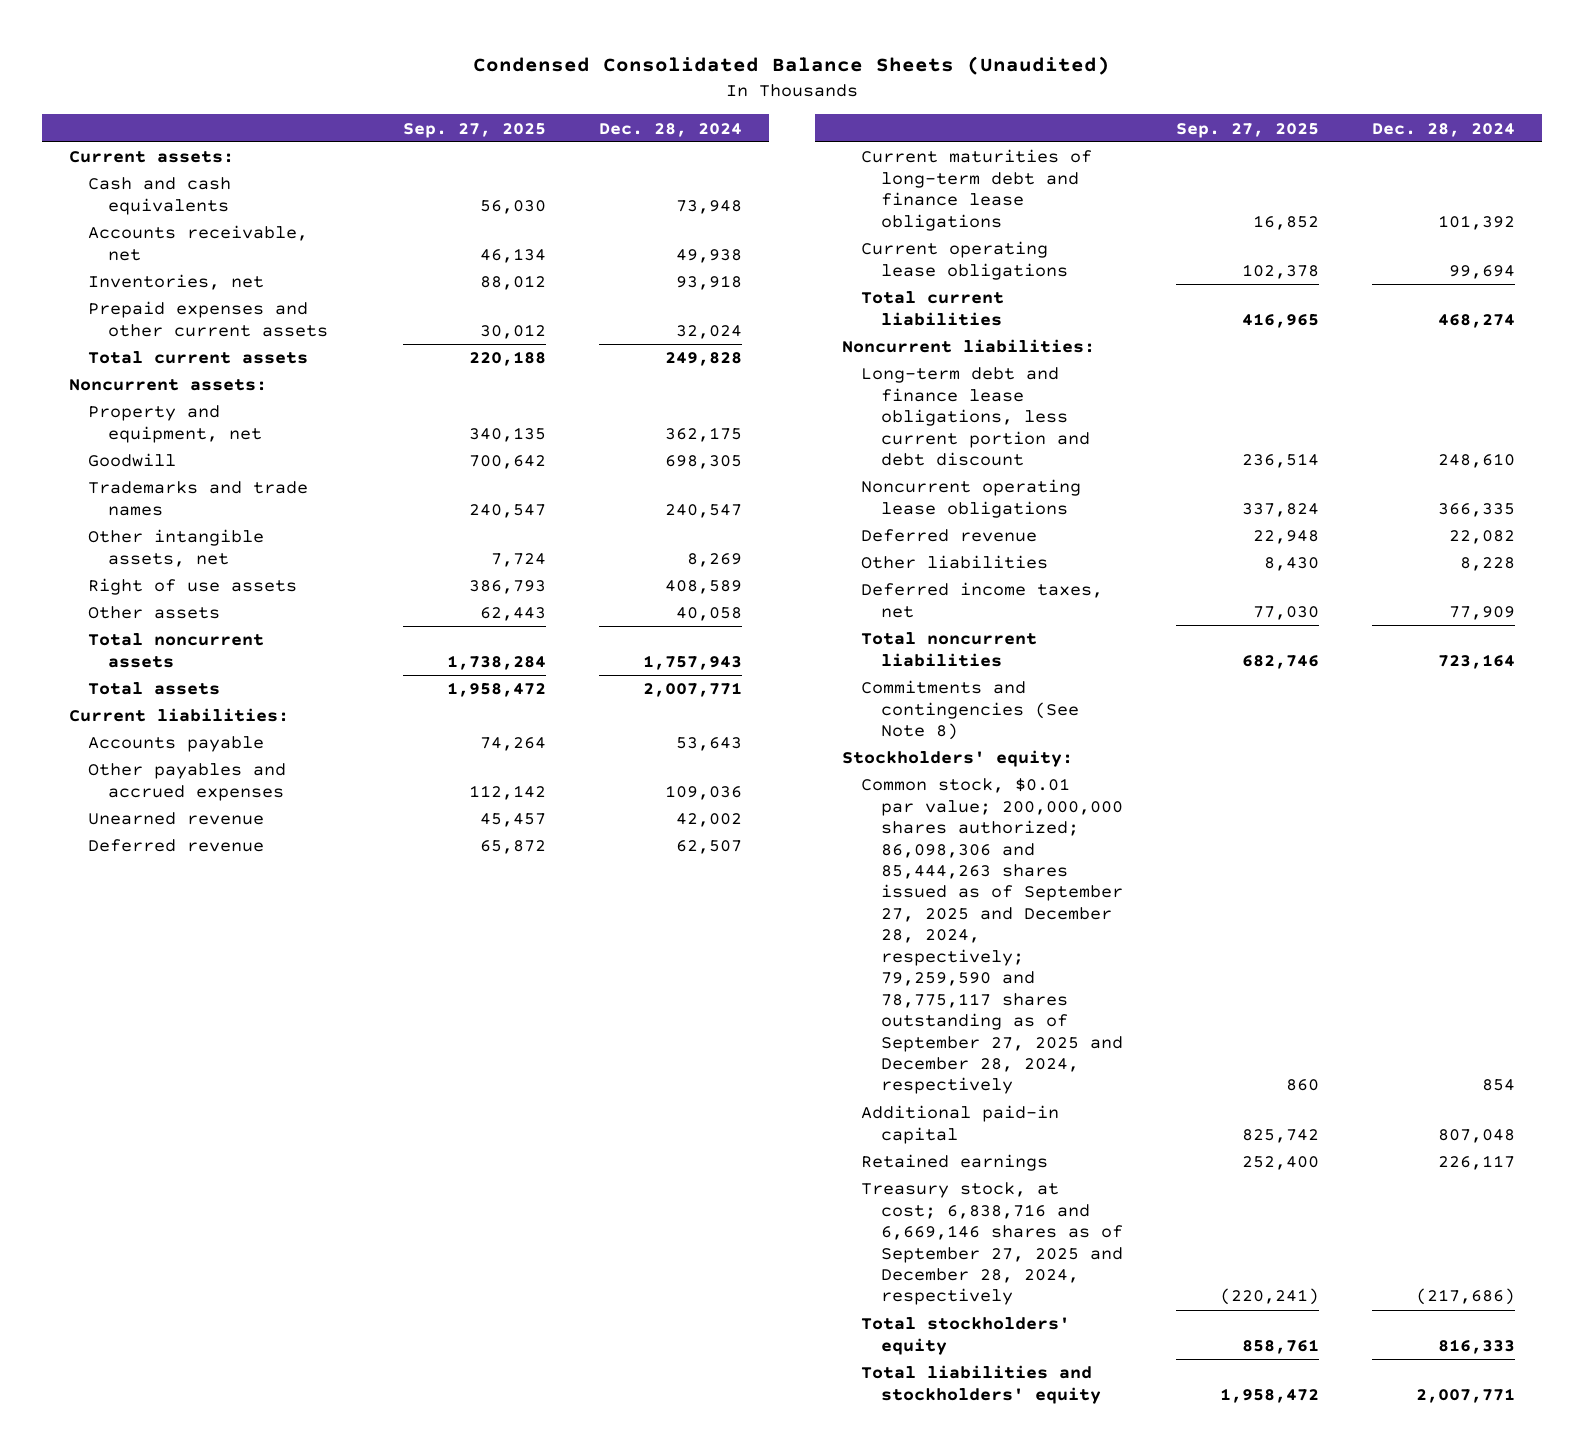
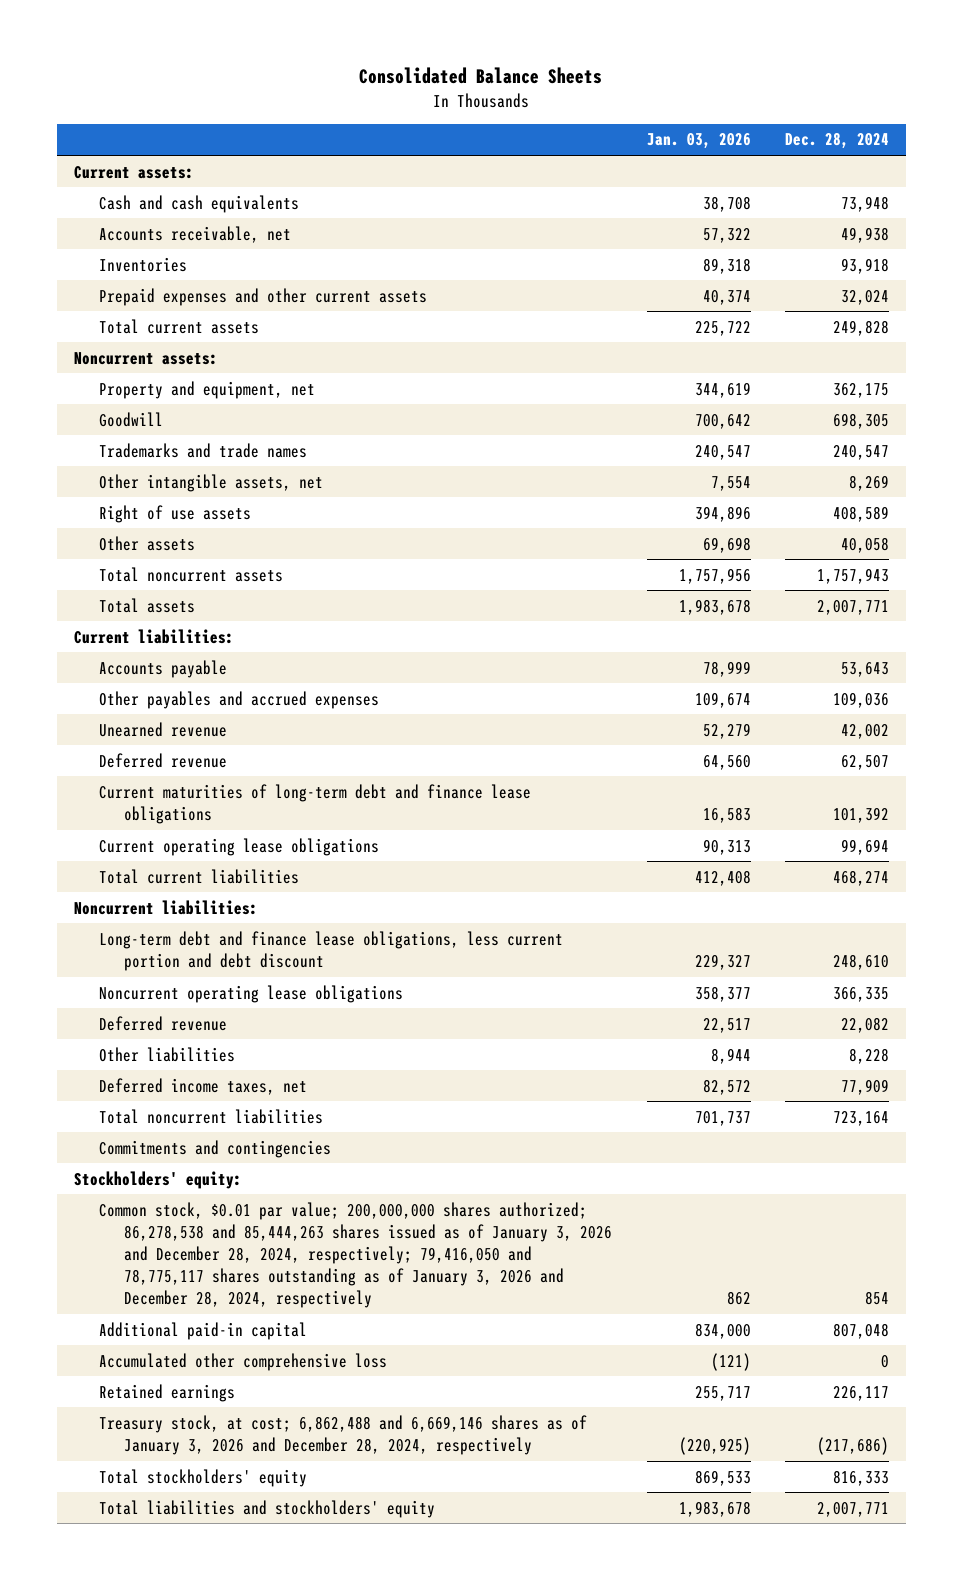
[472,55,1110,75] Condensed Consolidated Balance Sheets (Unaudited) -> [359,67,603,85] Consolidated Balance Sheets
[403,122,547,138] Sep. 27, 2025 -> none
none -> [646,133,751,150] Jan. 03, 2026
[88,274,265,291] Inventories, net -> [99,256,188,272] Inventories
[861,680,1079,741] Commitments and contingencies (See Note 8) -> [99,1139,332,1158] Commitments and contingencies
[861,778,1123,1095] Common stock, $0.01 par value; 200,000,000 shares authorized; 86,098,306 and 85,444,263 shares issued as of September 27, 2025 and December 28, 2024, respectively; 79,259,590 and 78,775,117 shares outstanding as of September 27, 2025 and December 28, 2024, respectively -> [99,1201,613,1308] Common stock, $0.01 par value; 200,000,000 shares authorized; 86,278,538 and 85,444,263 shares issued as of January 3, 2026 and December 28, 2024, respectively; 79,416,050 and 78,775,117 shares outstanding as of January 3, 2026 and December 28, 2024, respectively
none -> [99,1352,388,1371] Accumulated other comprehensive loss
[861,1182,1123,1306] Treasury stock, at cost; 6,838,716 and 6,669,146 shares as of September 27, 2025 and December 28, 2024, respectively -> [99,1414,588,1455] Treasury stock, at cost; 6,862,488 and 6,669,146 shares as of January 3, 2026 and December 28, 2024, respectively

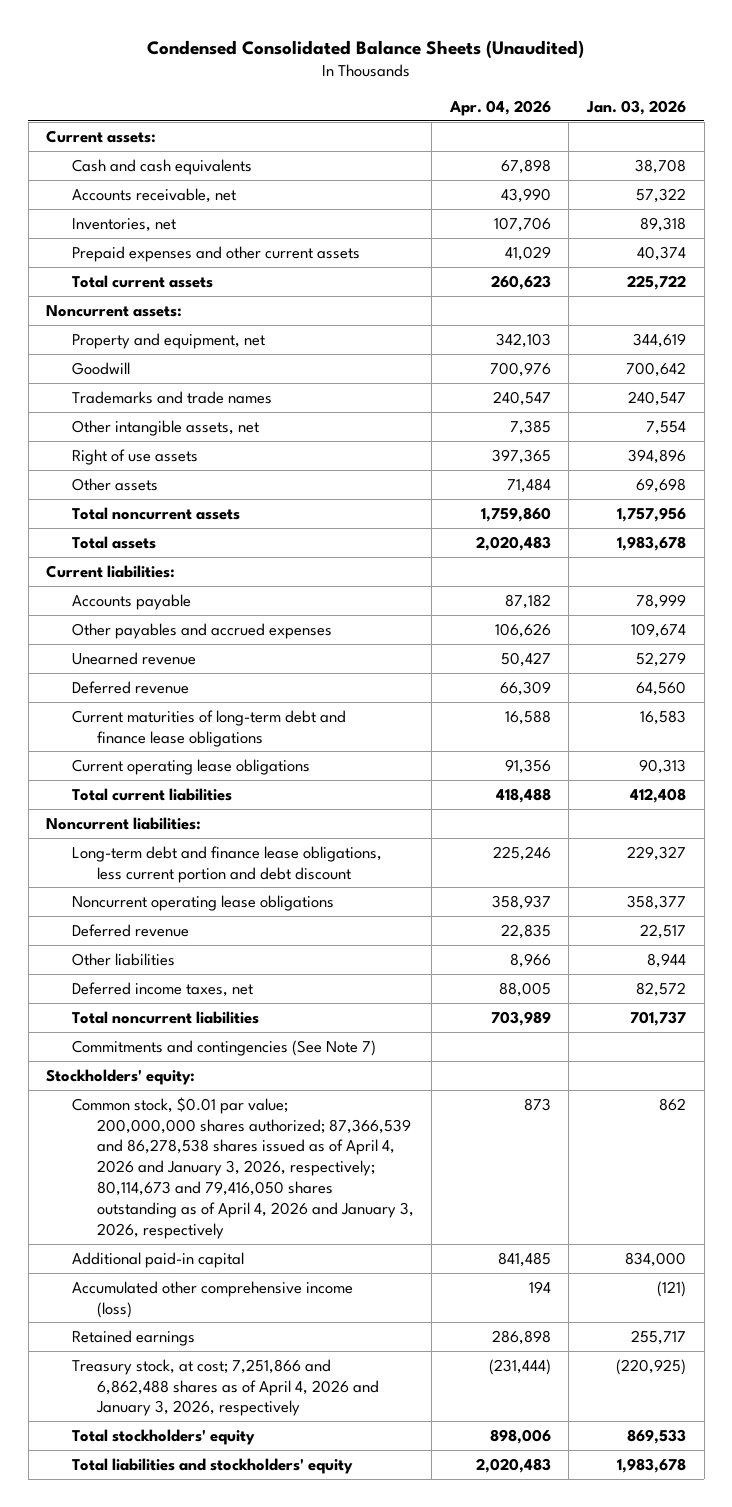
[359,67,603,85] Consolidated Balance Sheets -> [147,39,585,58] Condensed Consolidated Balance Sheets (Unaudited)
[784,132,889,150] Dec. 28, 2024 -> none
none -> [448,99,551,116] Apr. 04, 2026
[99,256,188,272] Inventories -> [71,217,176,232] Inventories, net
[99,1139,332,1158] Commitments and contingencies -> [71,1039,376,1056] Commitments and contingencies (See Note 7)
[99,1201,613,1308] Common stock, $0.01 par value; 200,000,000 shares authorized; 86,278,538 and 85,444,263 shares issued as of January 3, 2026 and December 28, 2024, respectively; 79,416,050 and 78,775,117 shares outstanding as of January 3, 2026 and December 28, 2024, respectively -> [71,1096,414,1239] Common stock, $0.01 par value; 200,000,000 shares authorized; 87,366,539 and 86,278,538 shares issued as of April 4, 2026 and January 3, 2026, respectively; 80,114,673 and 79,416,050 shares outstanding as of April 4, 2026 and January 3, 2026, respectively
[99,1352,388,1371] Accumulated other comprehensive loss -> [71,1280,353,1318] Accumulated other comprehensive income (loss)
[99,1414,588,1455] Treasury stock, at cost; 6,862,488 and 6,669,146 shares as of January 3, 2026 and December 28, 2024, respectively -> [71,1358,379,1417] Treasury stock, at cost; 7,251,866 and 6,862,488 shares as of April 4, 2026 and January 3, 2026, respectively

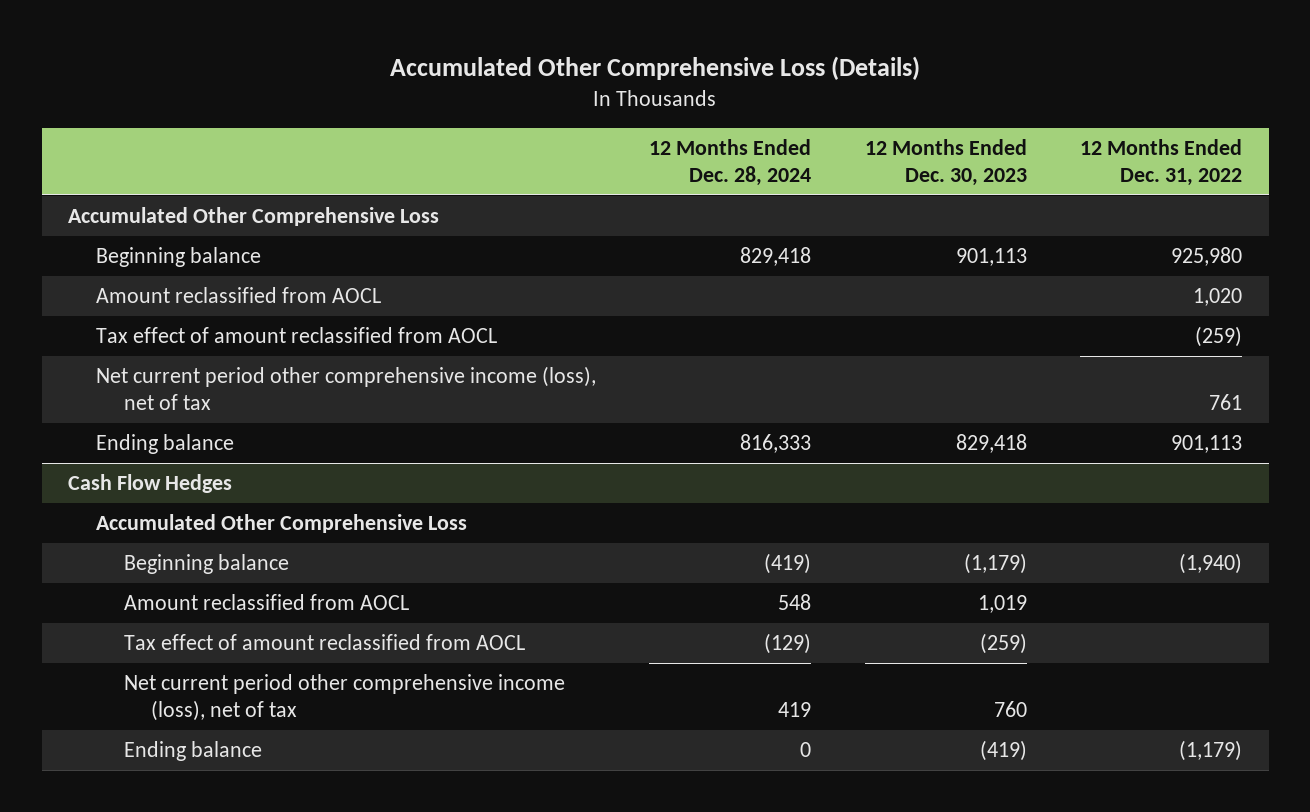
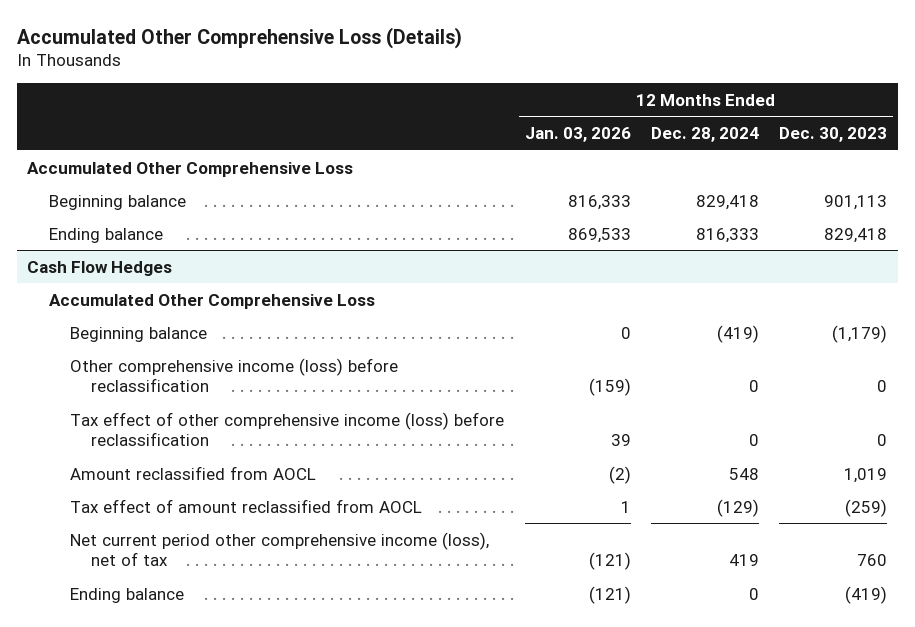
[1079,138,1242,186] 12 Months Ended Dec. 31, 2022 -> none
none -> [524,127,631,143] Jan. 03, 2026
[95,287,381,304] Amount reclassified from AOCL -> none
[95,327,497,344] Tax effect of amount reclassified from AOCL -> none
[95,366,596,411] Net current period other comprehensive income (loss), net of tax -> none
none -> [70,357,399,393] Other comprehensive income (loss) before reclassification
none -> [70,411,505,447] Tax effect of other comprehensive income (loss) before reclassification

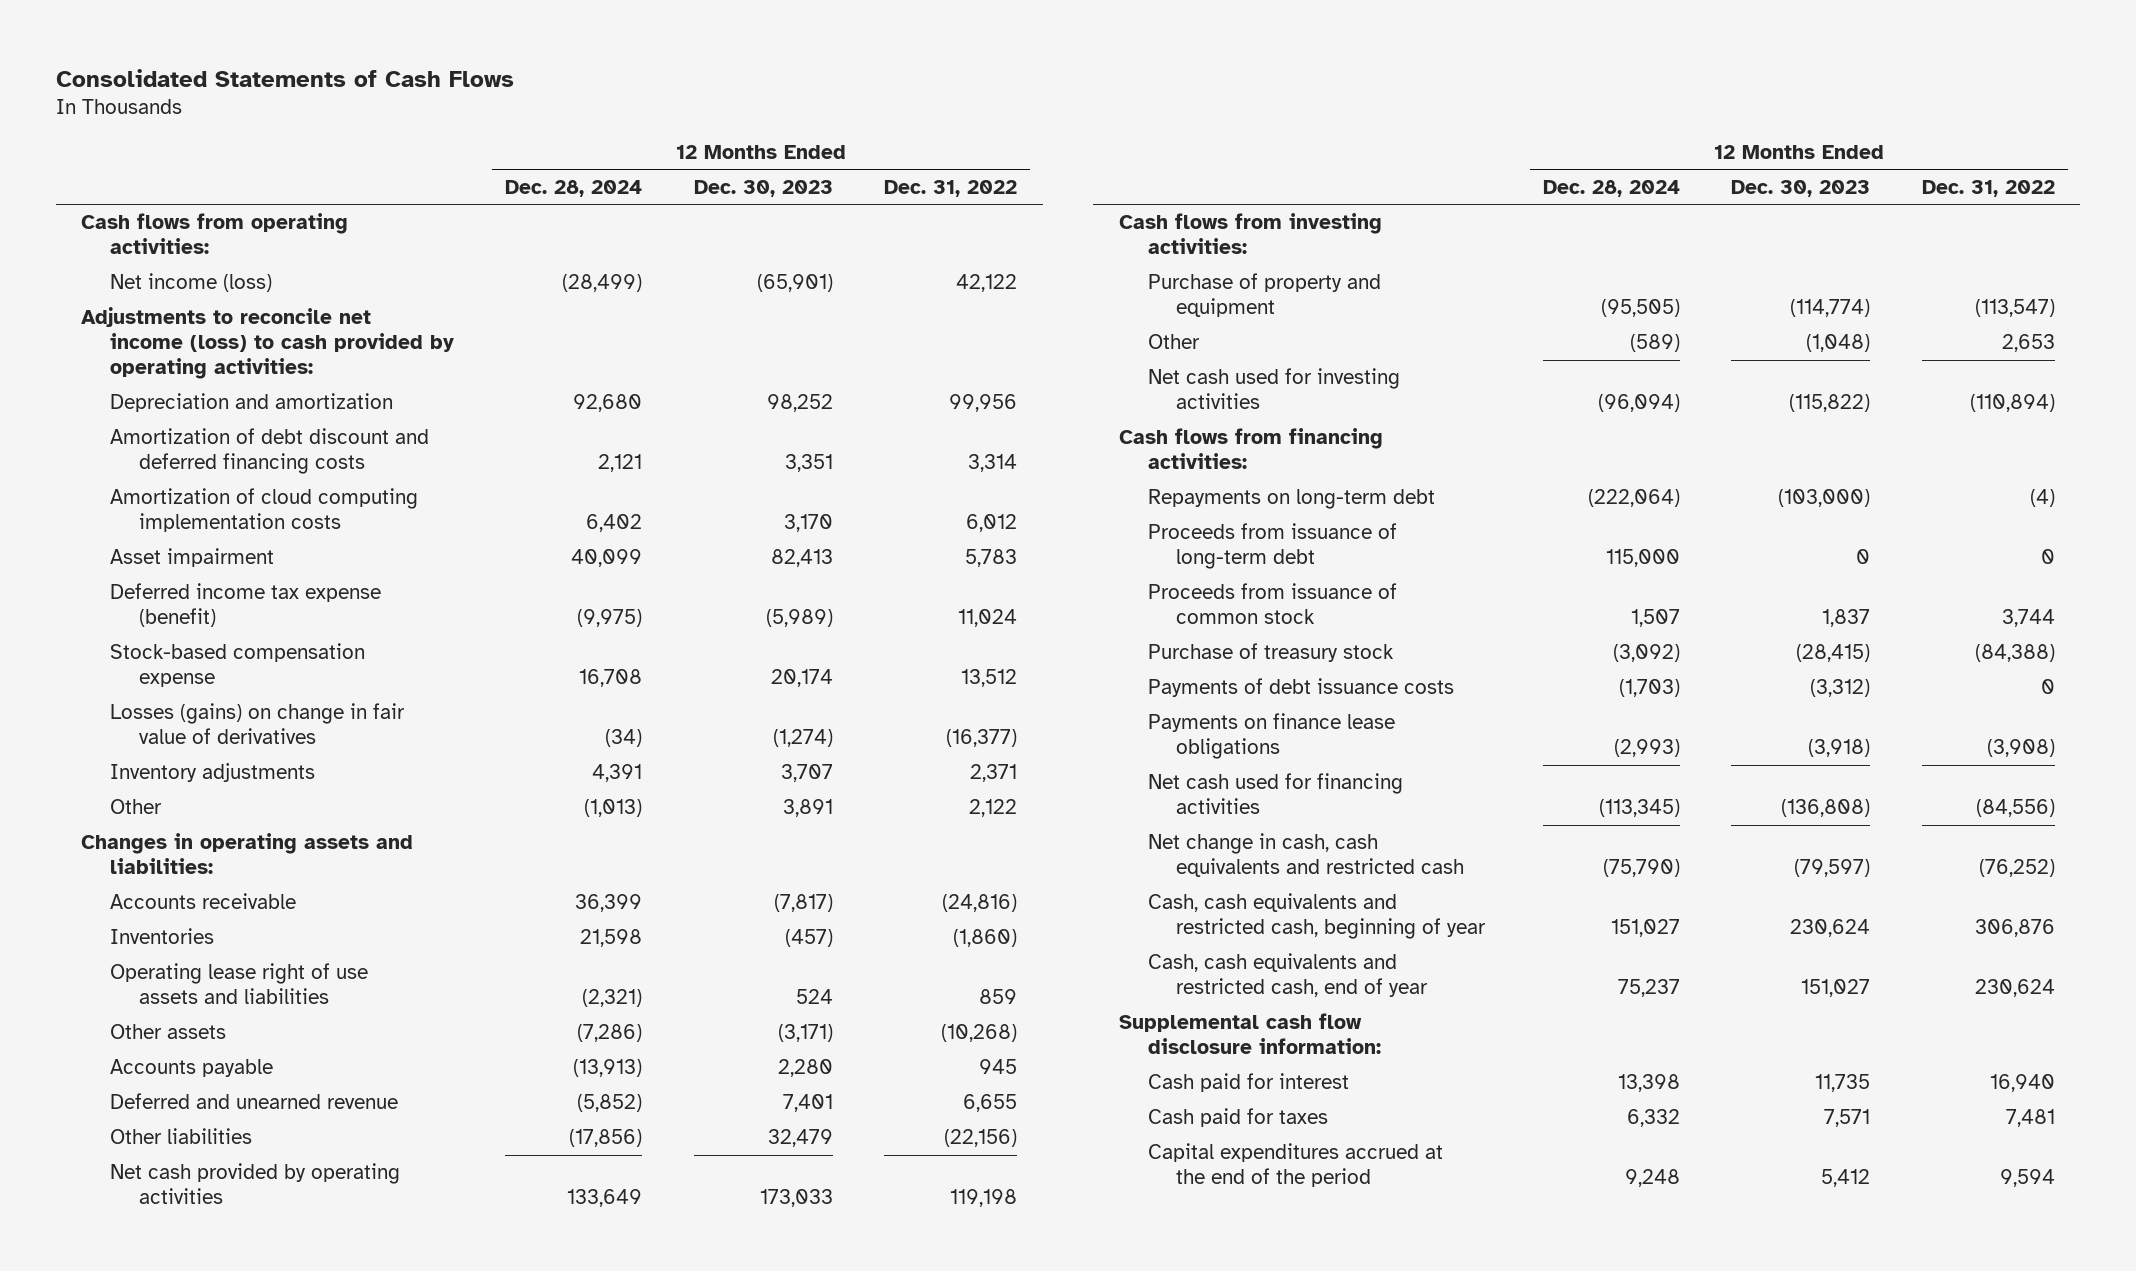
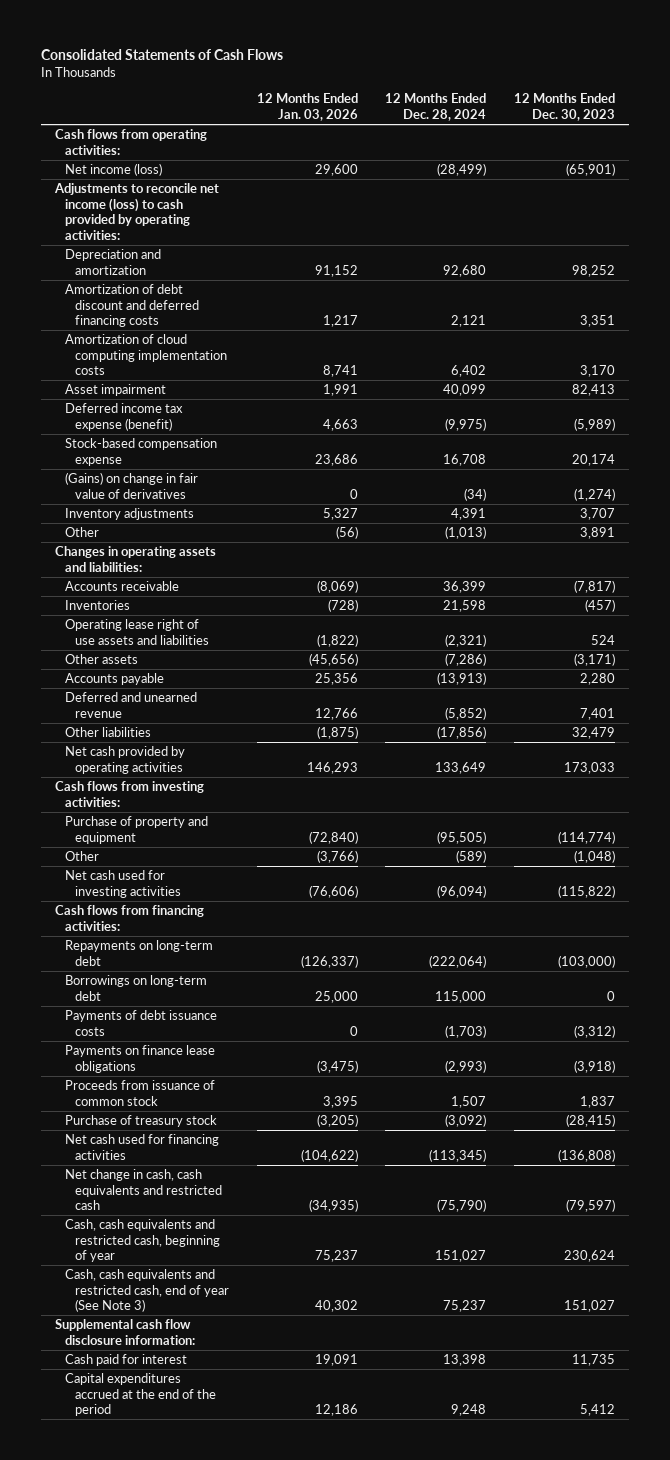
[883,179,1017,197] Dec. 31, 2022 -> none
none -> [256,93,358,121] 12 Months Ended Jan. 03, 2026
[109,703,405,745] Losses (gains) on change in fair value of derivatives -> [64,472,198,499] (Gains) on change in fair value of derivatives
[1147,523,1397,570] Proceeds from issuance of long-term debt -> [64,975,207,1001] Borrowings on long-term debt
[1147,583,1397,625] Proceeds from issuance of common stock -> [64,1080,215,1106] Proceeds from issuance of common stock
[1147,643,1394,663] Purchase of treasury stock -> [64,1115,217,1128] Purchase of treasury stock
[1147,953,1429,998] Cash, cash equivalents and restricted cash, end of year -> [64,1269,229,1313] Cash, cash equivalents and restricted cash, end of year (See Note 3)
[1147,1108,1328,1128] Cash paid for taxes -> none

